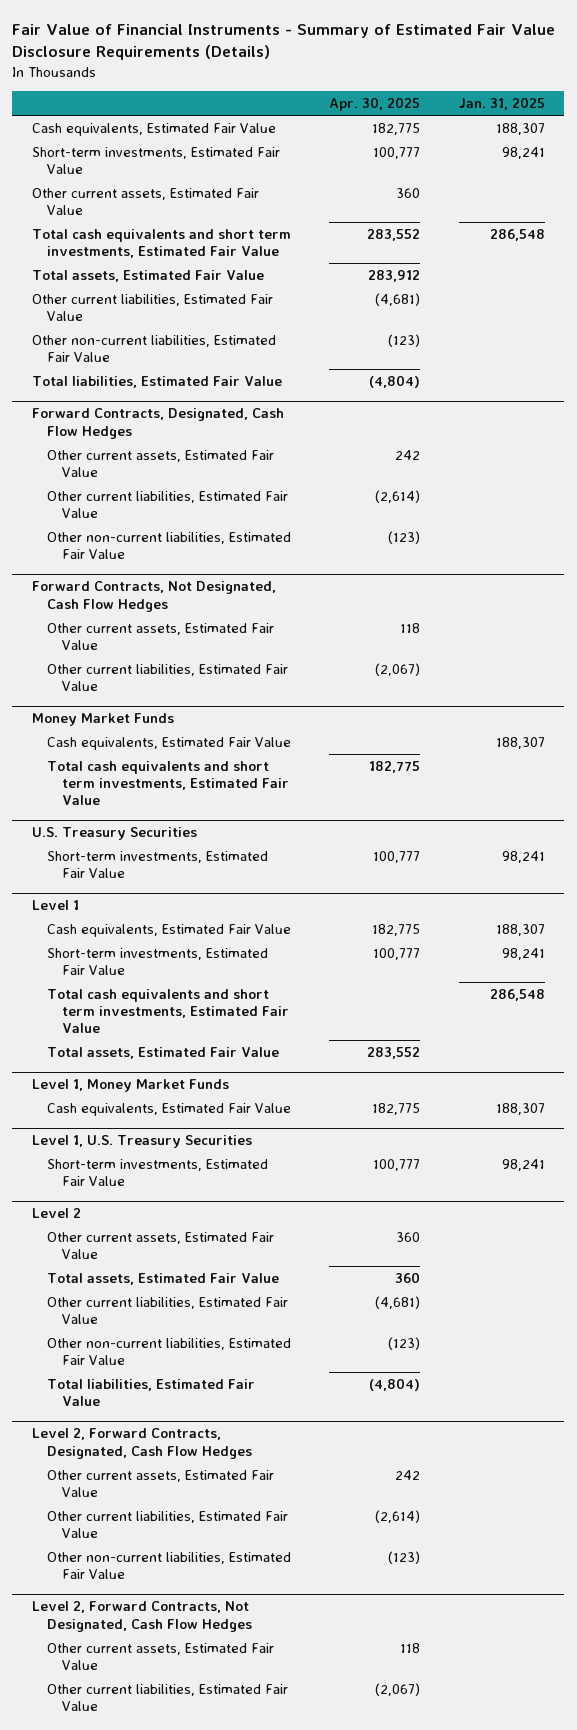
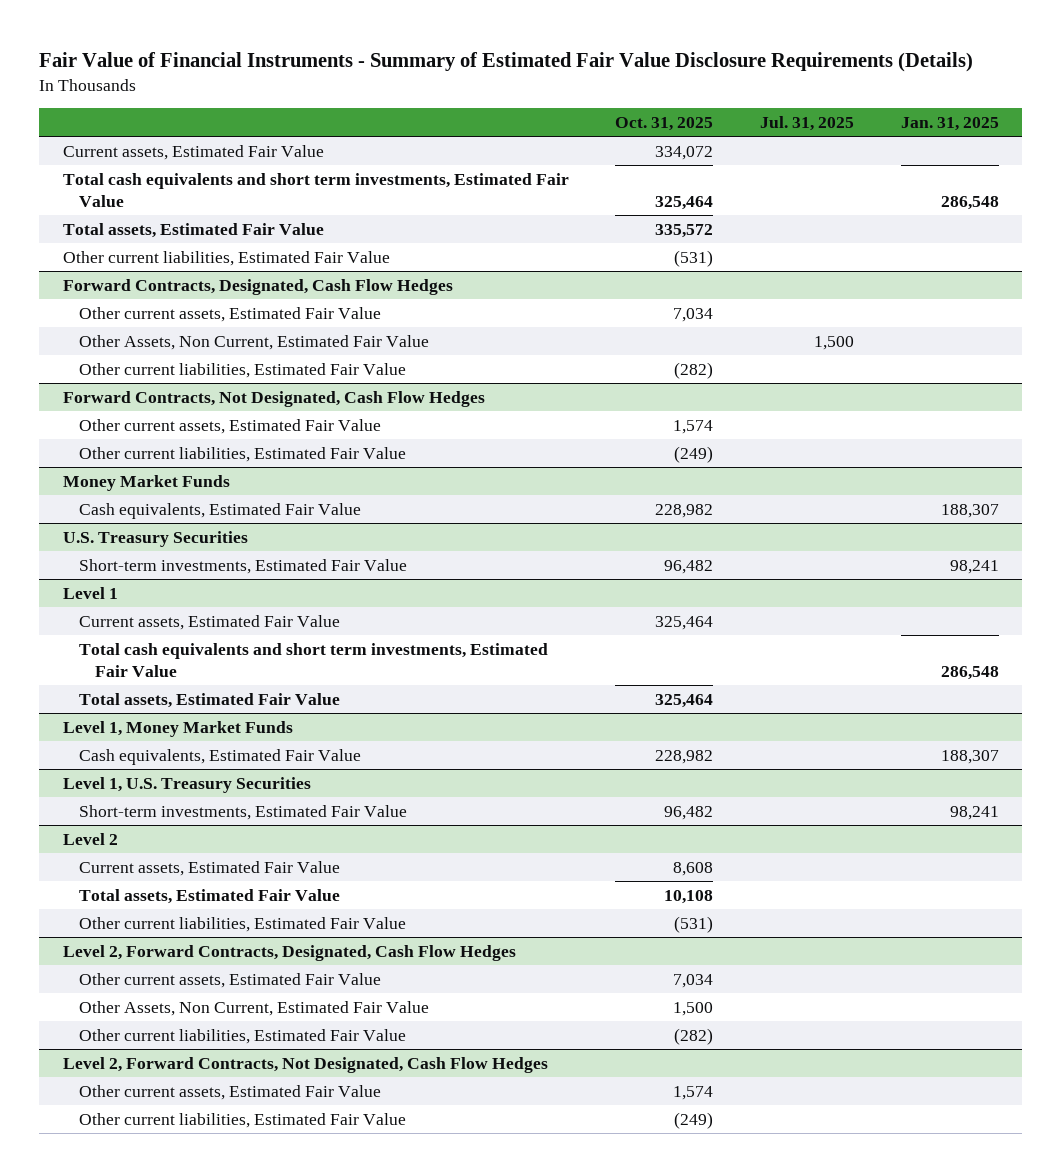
[329,97,421,112] Apr. 30, 2025 -> none
none -> [615,117,714,132] Oct. 31, 2025
none -> [760,116,855,132] Jul. 31, 2025
[31,122,276,136] Cash equivalents, Estimated Fair Value -> none
[31,146,280,175] Short-term investments, Estimated Fair Value -> none
[31,187,259,216] Other current assets, Estimated Fair Value -> [62,144,324,160] Current assets, Estimated Fair Value
[31,334,276,363] Other non-current liabilities, Estimated Fair Value -> none
[31,375,282,388] Total liabilities, Estimated Fair Value -> none
none -> [78,334,429,350] Other Assets, Non Current, Estimated Fair Value
[46,531,291,560] Other non-current liabilities, Estimated Fair Value -> none
[46,760,290,806] Total cash equivalents and short term investments, Estimated Fair Value -> none
[46,923,291,937] Cash equivalents, Estimated Fair Value -> none
[46,947,268,976] Short-term investments, Estimated Fair Value -> none
none -> [78,614,340,630] Current assets, Estimated Fair Value
[46,1231,274,1260] Other current assets, Estimated Fair Value -> [78,860,340,876] Current assets, Estimated Fair Value
[46,1337,291,1366] Other non-current liabilities, Estimated Fair Value -> none
[46,1378,255,1407] Total liabilities, Estimated Fair Value -> none
none -> [78,1000,429,1016] Other Assets, Non Current, Estimated Fair Value
[46,1551,291,1580] Other non-current liabilities, Estimated Fair Value -> none

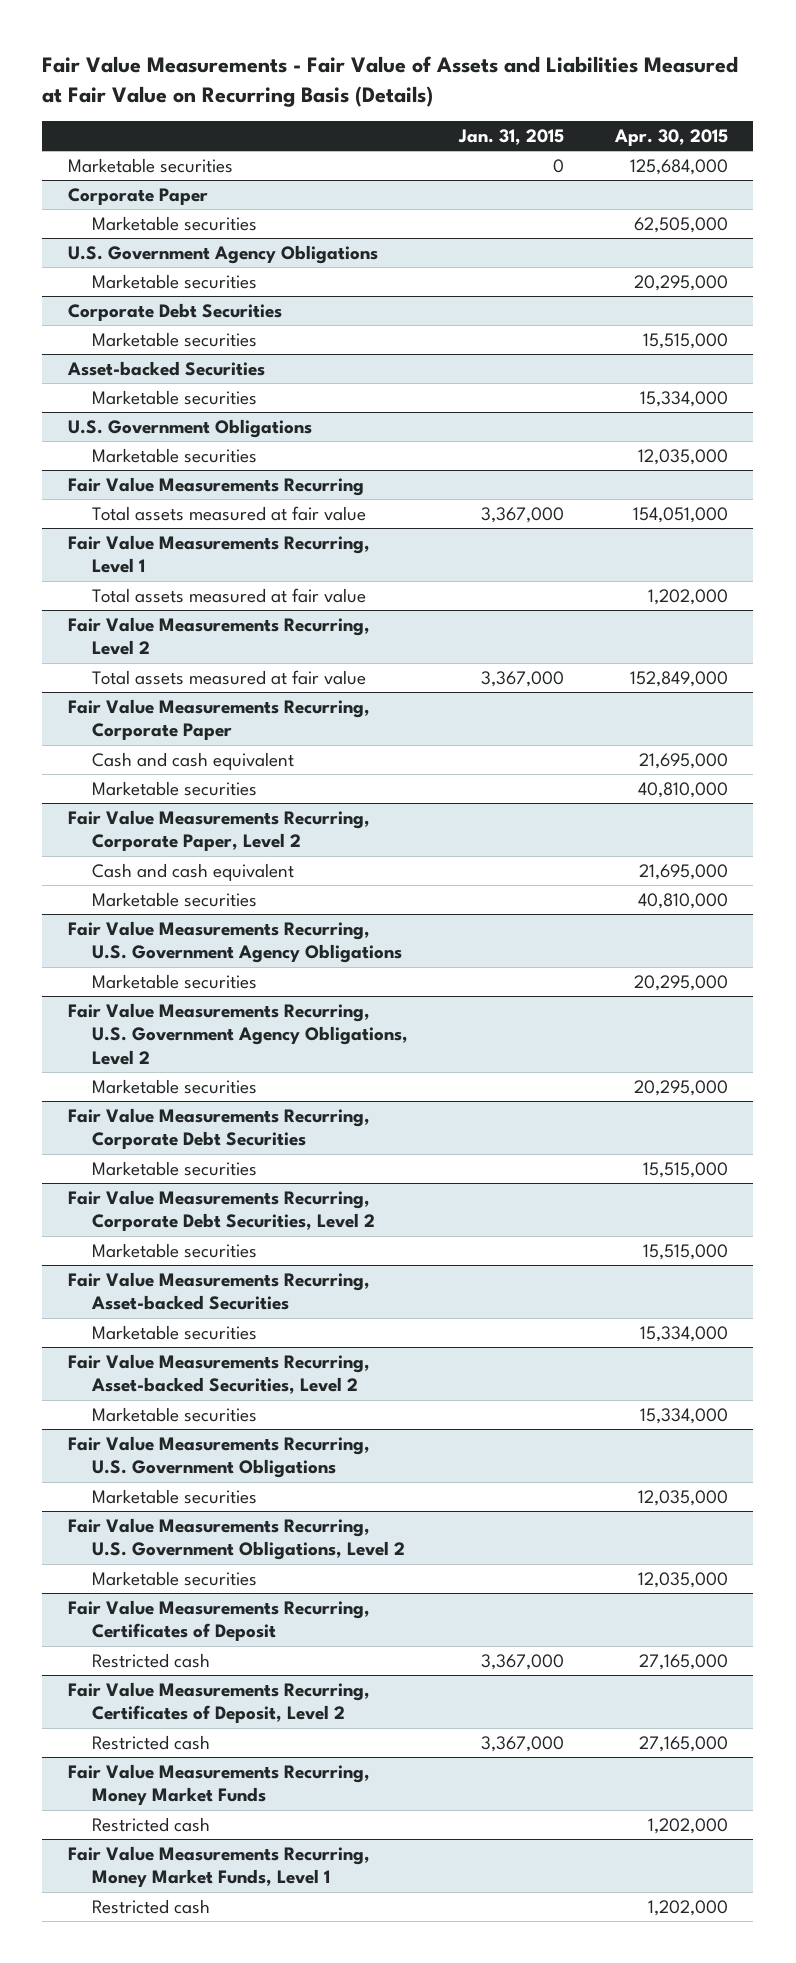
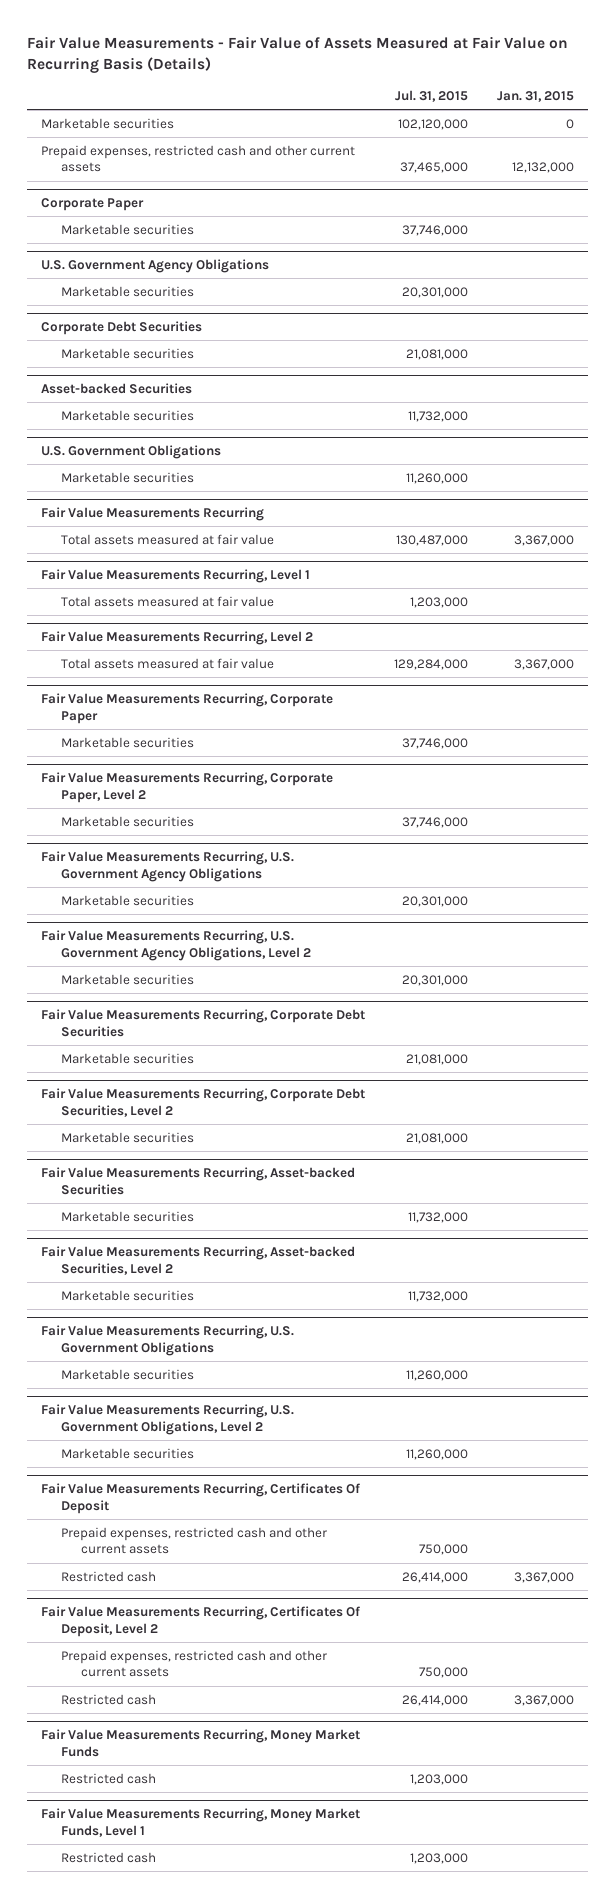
[42,56,739,107] Fair Value Measurements - Fair Value of Assets and Liabilities Measured at Fair Value on Recurring Basis (Details) -> [26,35,568,73] Fair Value Measurements - Fair Value of Assets Measured at Fair Value on Recurring Basis (Details)
[613,129,728,147] Apr. 30, 2015 -> none
none -> [395,89,469,102] Jul. 31, 2015
none -> [41,144,356,173] Prepaid expenses, restricted cash and other current assets
[91,751,294,770] Cash and cash equivalent -> none
[91,862,294,881] Cash and cash equivalent -> none
[67,1599,370,1642] Fair Value Measurements Recurring, Certificates of Deposit -> [41,1483,361,1514] Fair Value Measurements Recurring, Certificates Of Deposit
none -> [60,1526,327,1555] Prepaid expenses, restricted cash and other current assets
[67,1681,370,1724] Fair Value Measurements Recurring, Certificates of Deposit, Level 2 -> [41,1606,361,1637] Fair Value Measurements Recurring, Certificates Of Deposit, Level 2
none -> [60,1649,327,1678] Prepaid expenses, restricted cash and other current assets

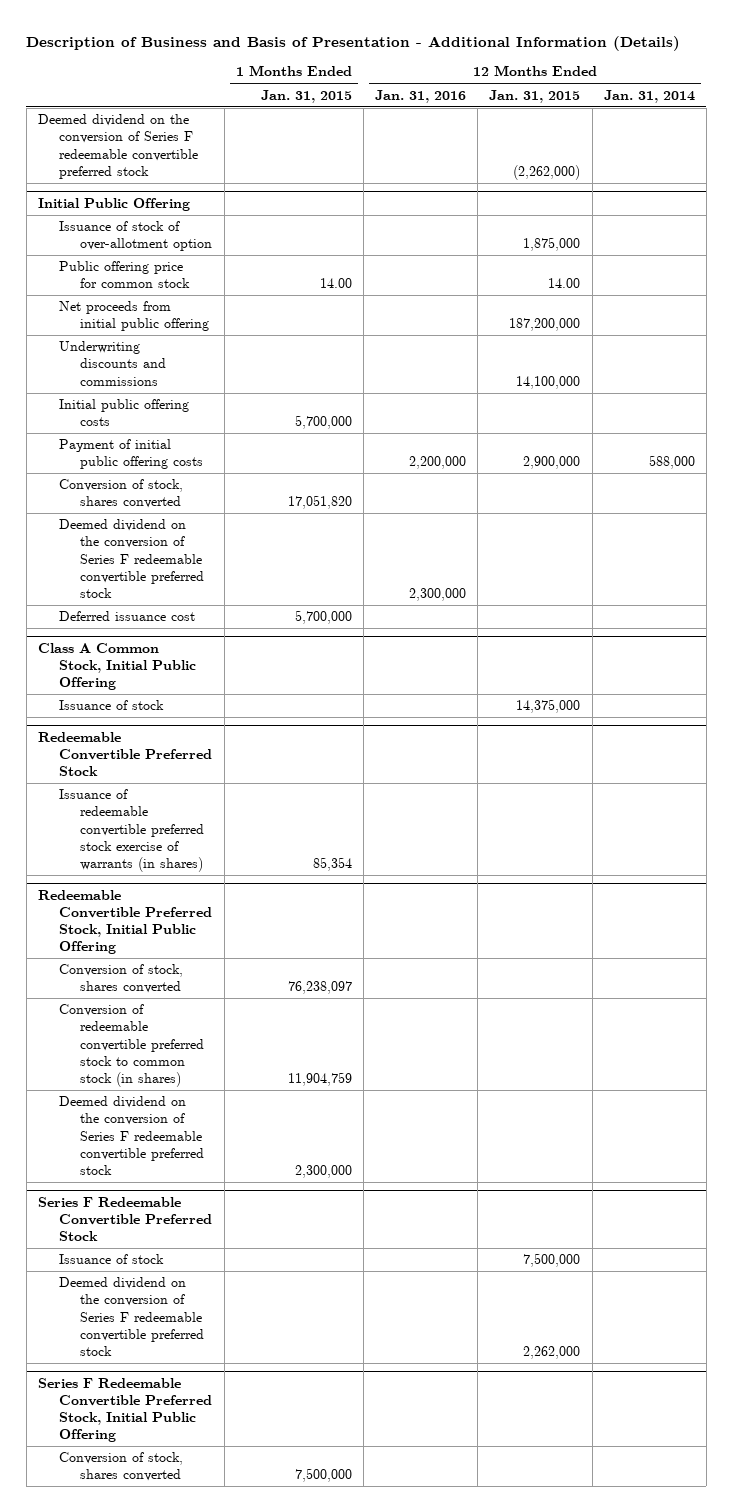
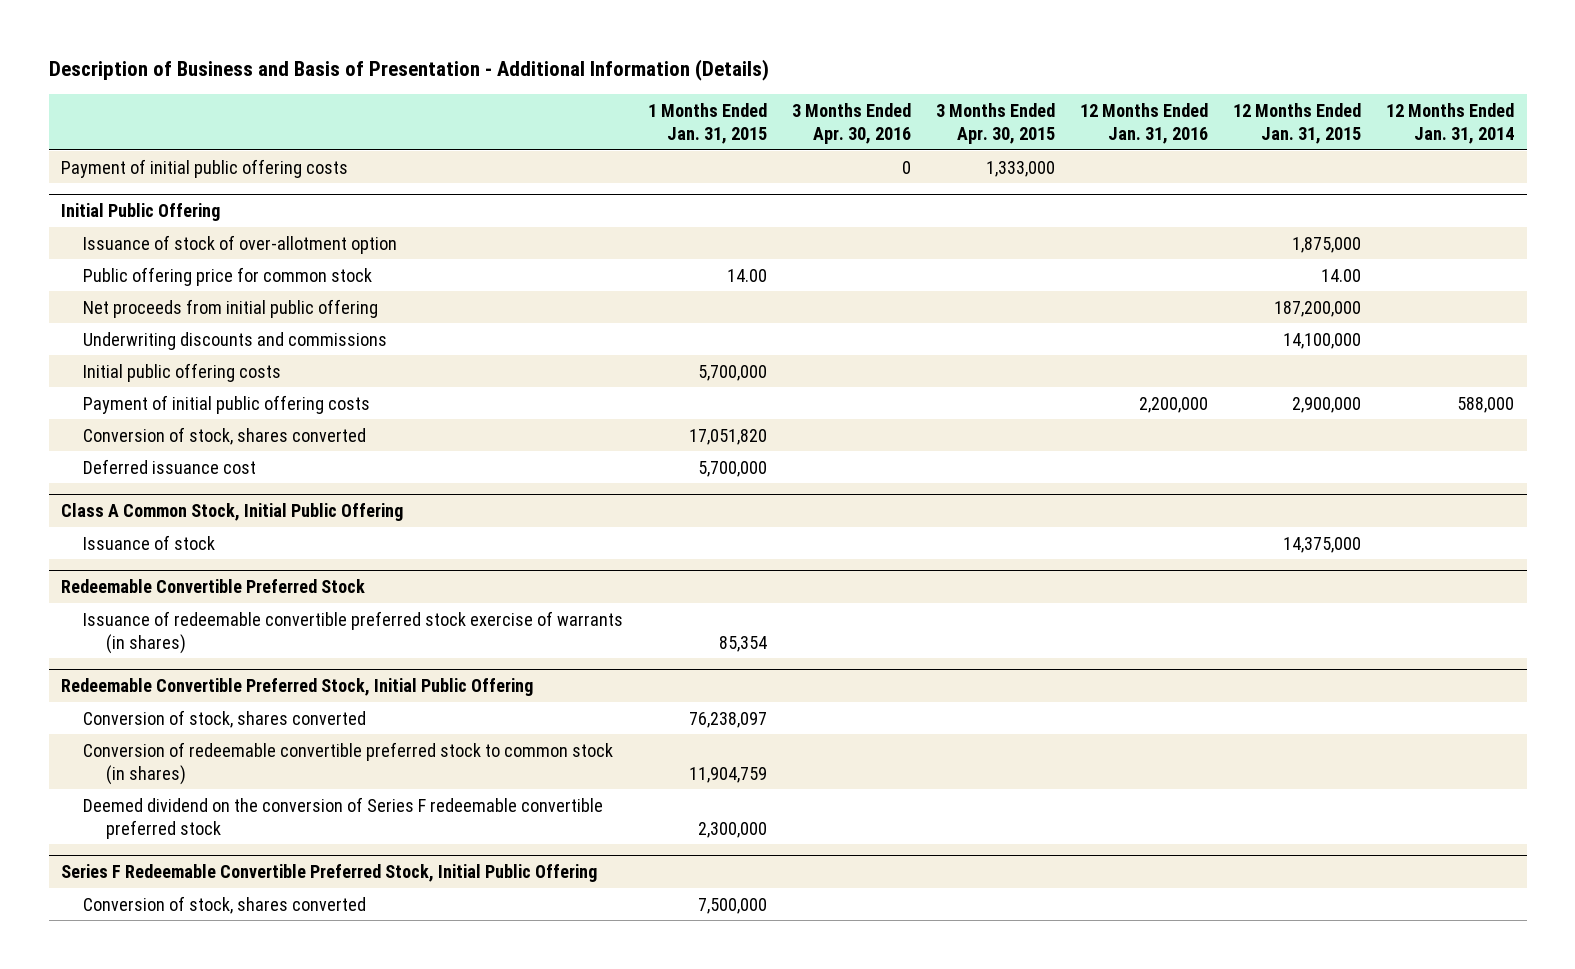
none -> [792,102,912,144] 3 Months Ended Apr. 30, 2016
none -> [936,102,1056,144] 3 Months Ended Apr. 30, 2015
[37,114,199,179] Deemed dividend on the conversion of Series F redeemable convertible preferred stock -> none
none -> [61,158,349,178] Payment of initial public offering costs
[59,519,205,599] Deemed dividend on the conversion of Series F redeemable convertible preferred stock -> none
[37,1196,213,1242] Series F Redeemable Convertible Preferred Stock -> none
[59,1254,165,1265] Issuance of stock -> none
[59,1277,205,1357] Deemed dividend on the conversion of Series F redeemable convertible preferred stock -> none

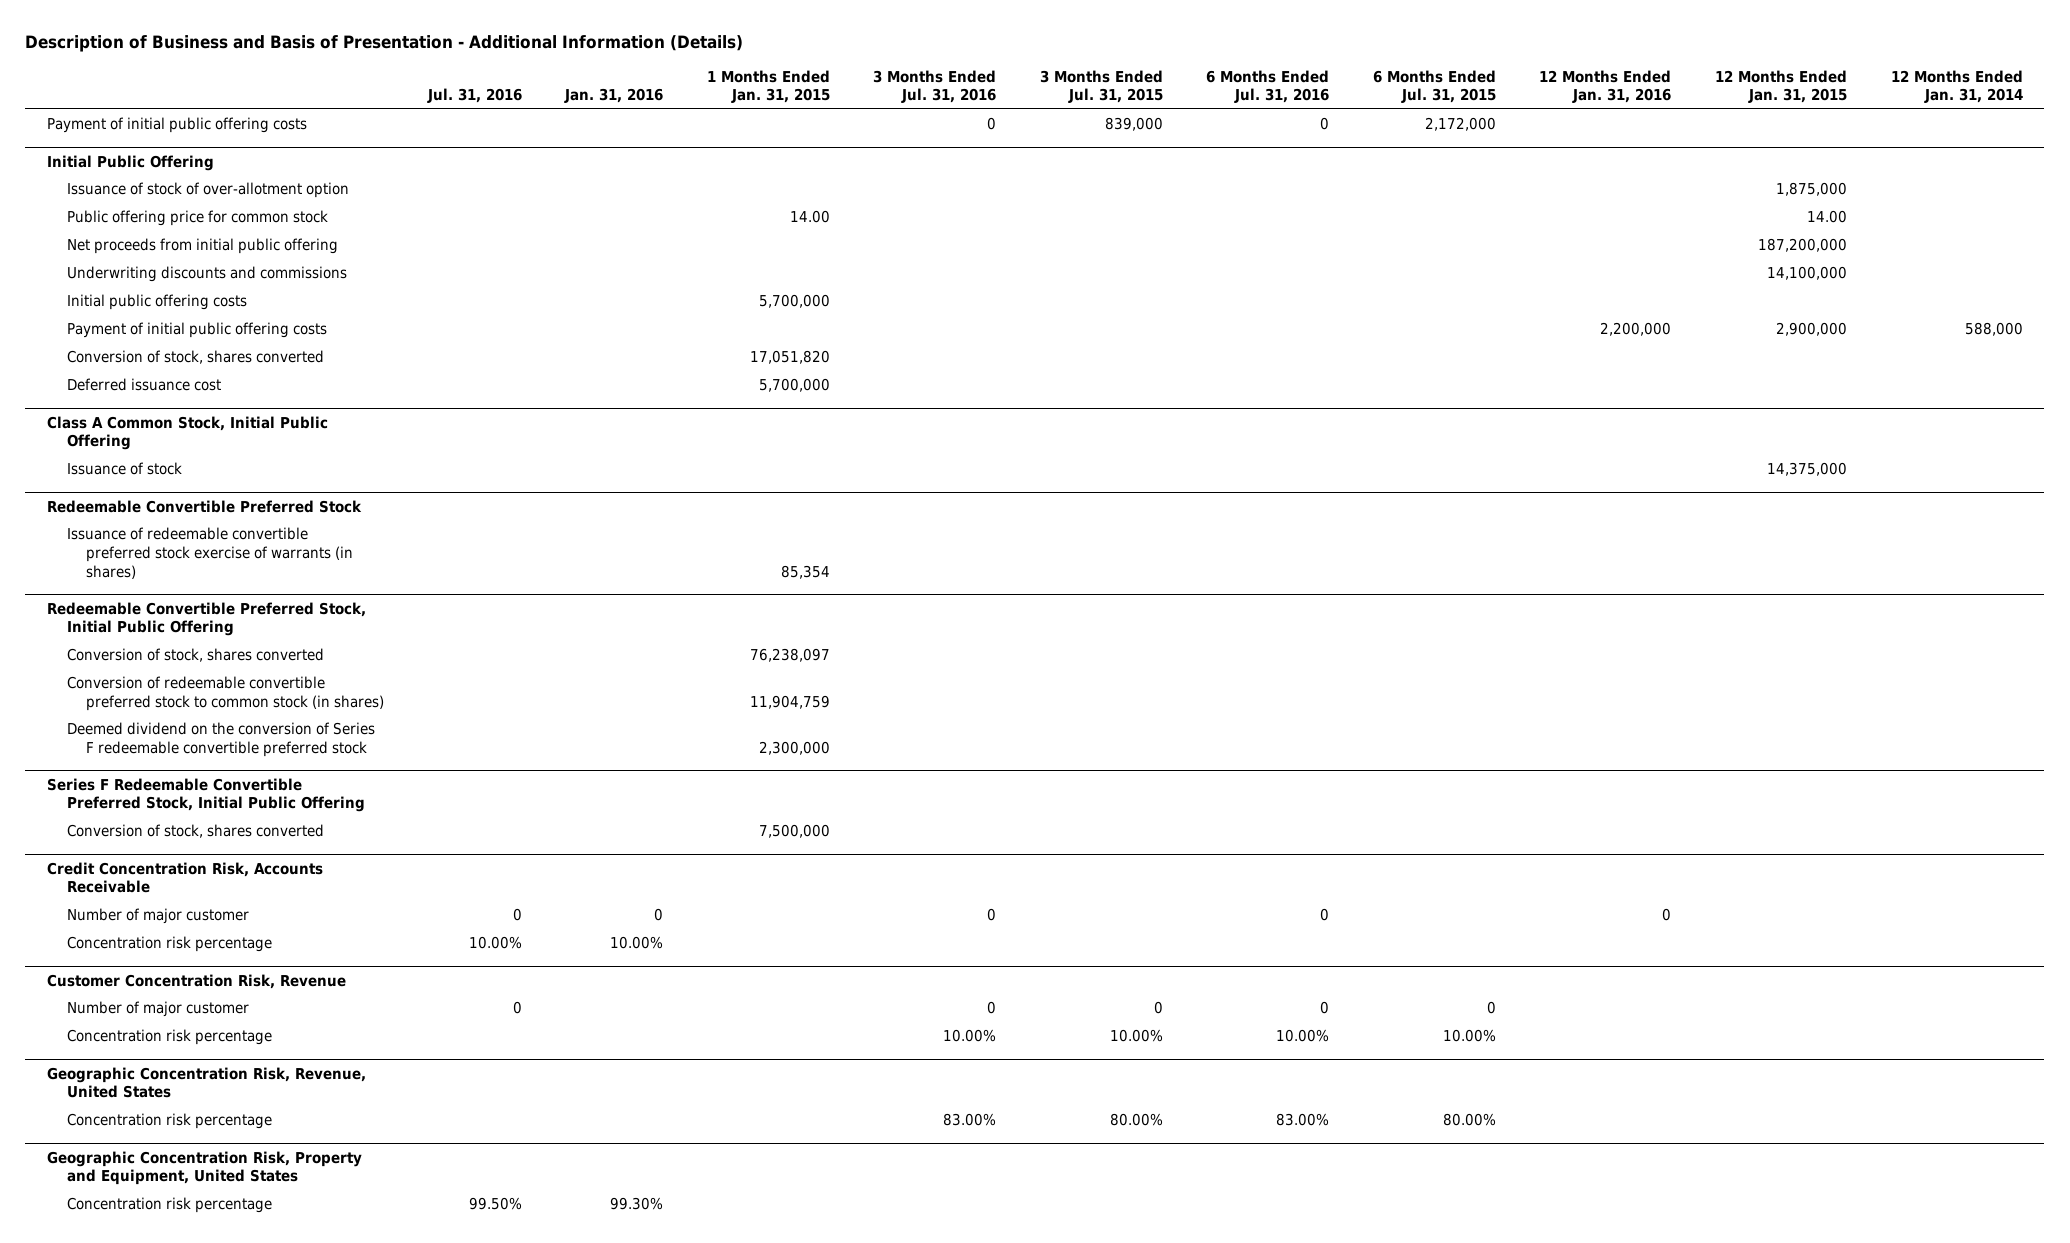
[792,102,912,144] 3 Months Ended Apr. 30, 2016 -> none
[936,102,1056,144] 3 Months Ended Apr. 30, 2015 -> none
none -> [426,88,522,104] Jul. 31, 2016
none -> [564,88,664,104] Jan. 31, 2016
none -> [873,69,997,104] 3 Months Ended Jul. 31, 2016
none -> [1039,69,1163,104] 3 Months Ended Jul. 31, 2015
none -> [1206,69,1330,104] 6 Months Ended Jul. 31, 2016
none -> [1372,69,1496,104] 6 Months Ended Jul. 31, 2015
none -> [47,861,324,894] Credit Concentration Risk, Accounts Receivable
none -> [66,908,249,925] Number of major customer
none -> [66,936,272,953] Concentration risk percentage
none -> [47,973,347,989] Customer Concentration Risk, Revenue
none -> [66,1001,249,1018] Number of major customer
none -> [66,1029,272,1046] Concentration risk percentage
none -> [47,1066,367,1099] Geographic Concentration Risk, Revenue, United States
none -> [66,1113,272,1130] Concentration risk percentage
none -> [47,1150,363,1186] Geographic Concentration Risk, Property and Equipment, United States
none -> [66,1197,272,1214] Concentration risk percentage

